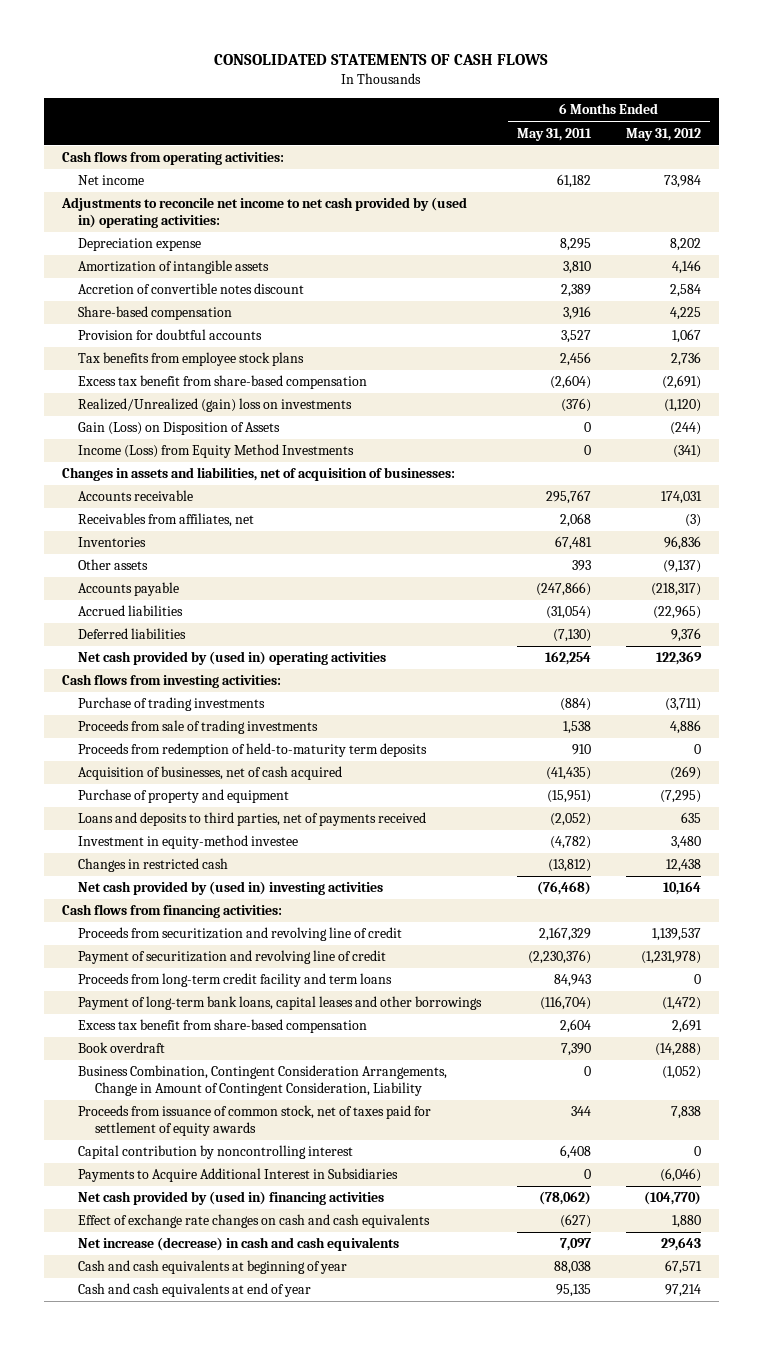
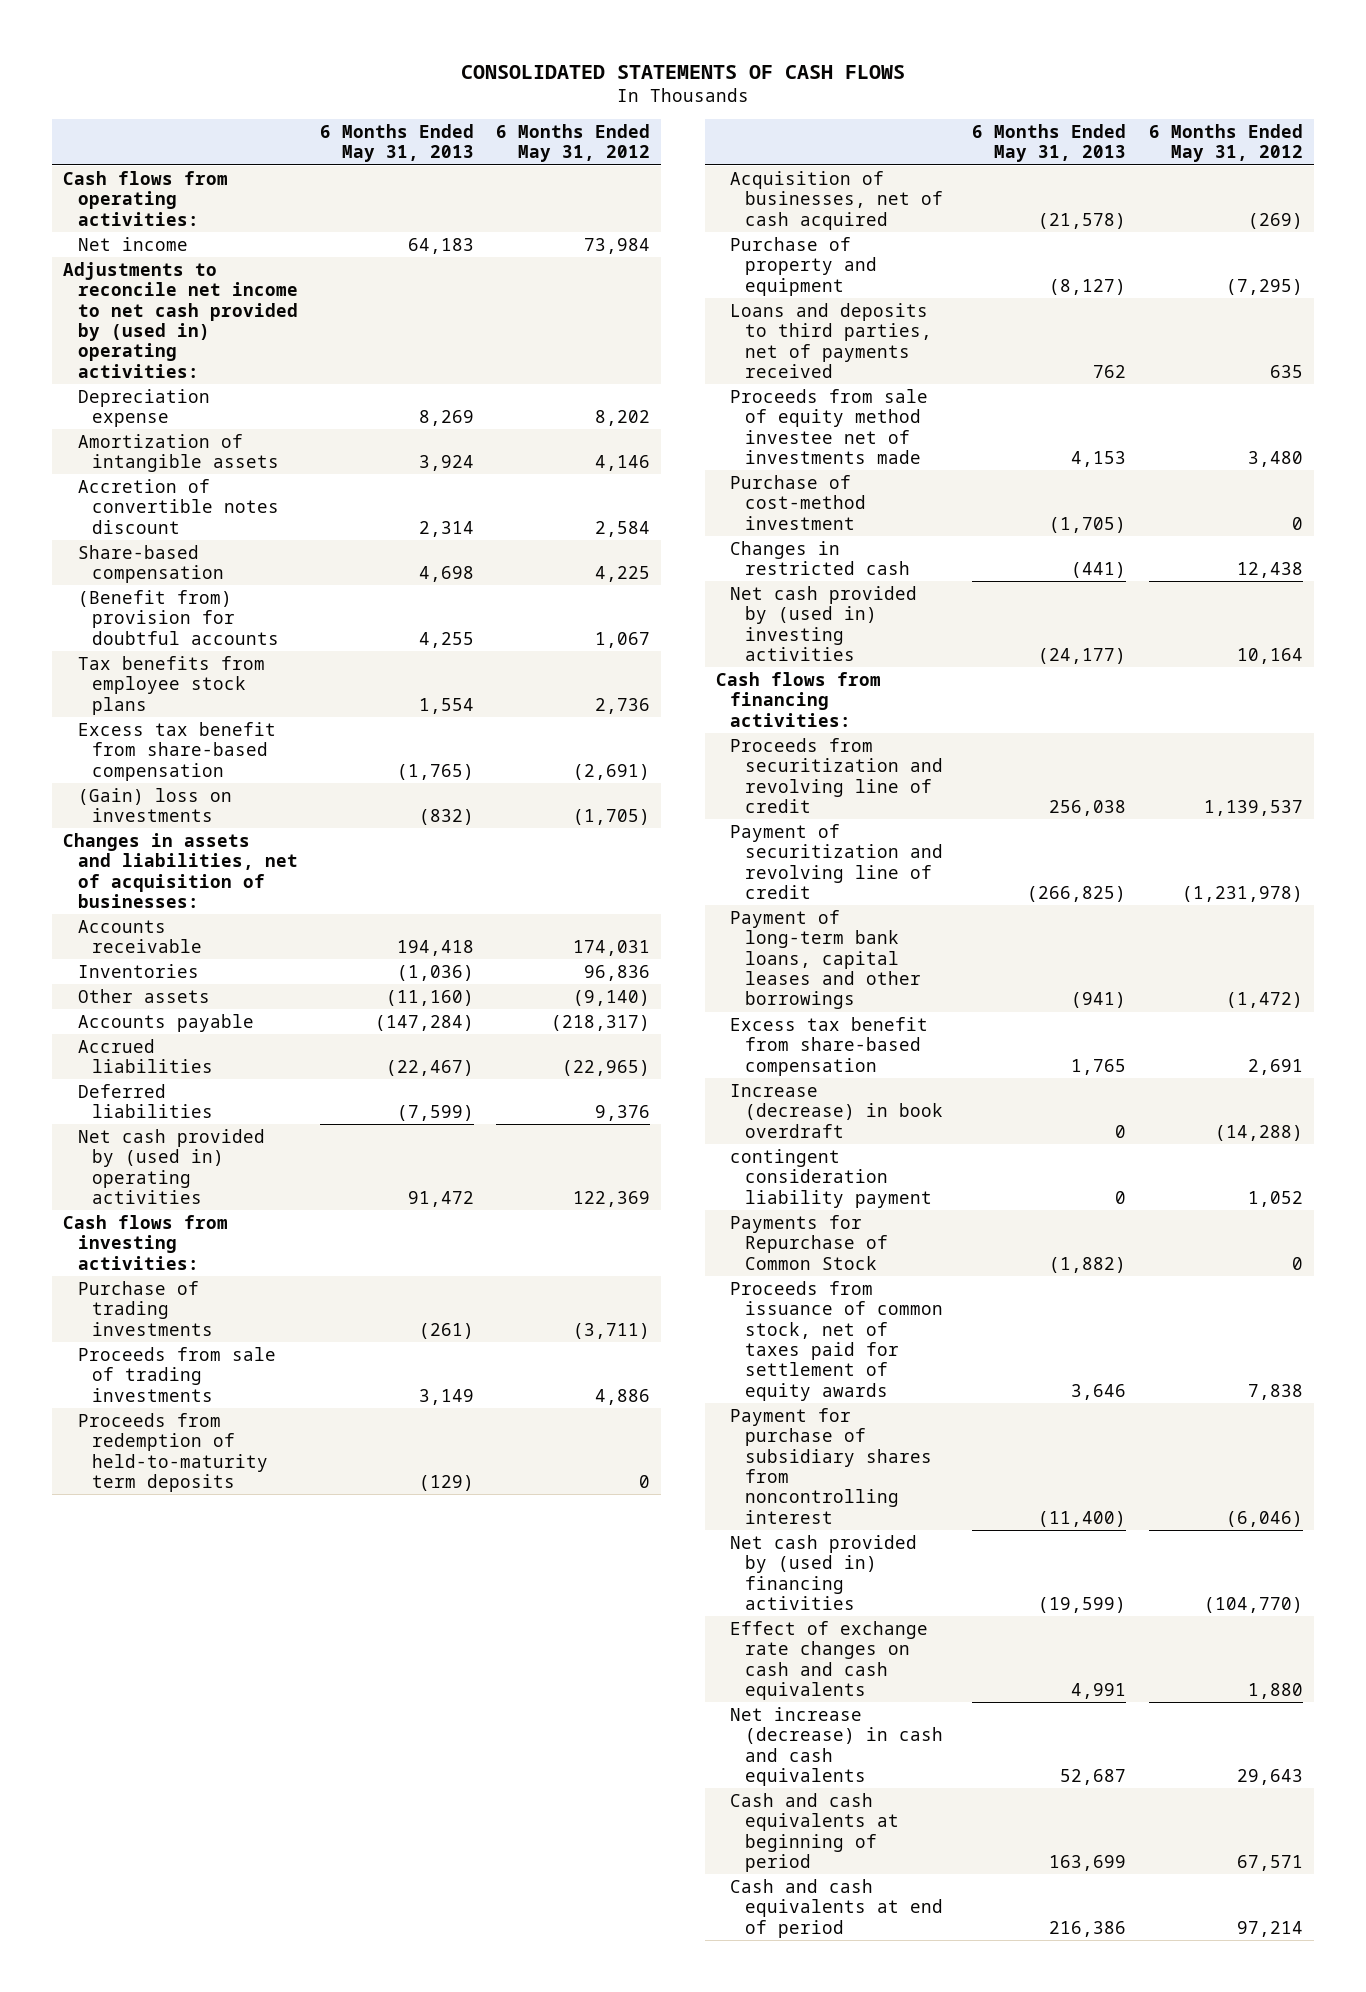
[516,127,592,141] May 31, 2011 -> none
none -> [319,124,474,163] 6 Months Ended May 31, 2013
[78,329,263,341] Provision for doubtful accounts -> [77,589,280,645] (Benefit from) provision for doubtful accounts
[78,422,281,436] Gain (Loss) on Disposition of Assets -> none
[78,444,355,459] Income (Loss) from Equity Method Investments -> none
[78,398,353,413] Realized/Unrealized (gain) loss on investments -> [77,787,232,823] (Gain) loss on investments
[664,399,702,413] (1,120) -> [573,809,651,826] (1,705)
[78,513,255,528] Receivables from affiliates, net -> none
[663,560,702,574] (9,137) -> [573,989,651,1006] (9,140)
[78,835,299,850] Investment in equity-method investee -> [730,388,929,464] Proceeds from sale of equity method investee net of investments made
none -> [730,474,866,530] Purchase of cost-method investment
[78,973,393,988] Proceeds from long-term credit facility and term loans -> none
[78,1065,448,1096] Business Combination, Contingent Consideration Arrangements, Change in Amount of Contingent Consideration, Liability -> none
[78,1042,166,1054] Book overdraft -> [730,1083,943,1138] Increase (decrease) in book overdraft
none -> [730,1148,932,1208] contingent consideration liability payment
none -> [730,1214,888,1270] Payments for Repurchase of Common Stock
[78,1145,354,1160] Capital contribution by noncontrolling interest -> none
[78,1168,399,1183] Payments to Acquire Additional Interest in Subsidiaries -> [730,1407,932,1524] Payment for purchase of subsidiary shares from noncontrolling interest
[78,1260,348,1275] Cash and cash equivalents at beginning of year -> [730,1792,899,1872] Cash and cash equivalents at beginning of period
[78,1283,312,1298] Cash and cash equivalents at end of year -> [730,1878,943,1938] Cash and cash equivalents at end of period

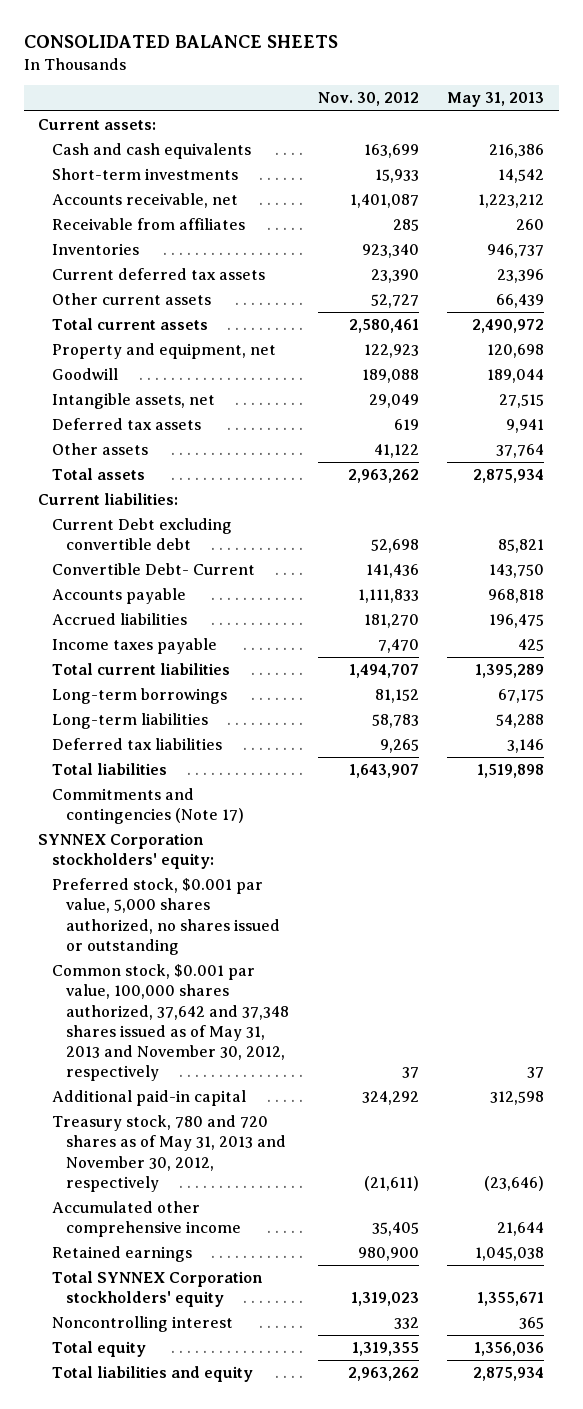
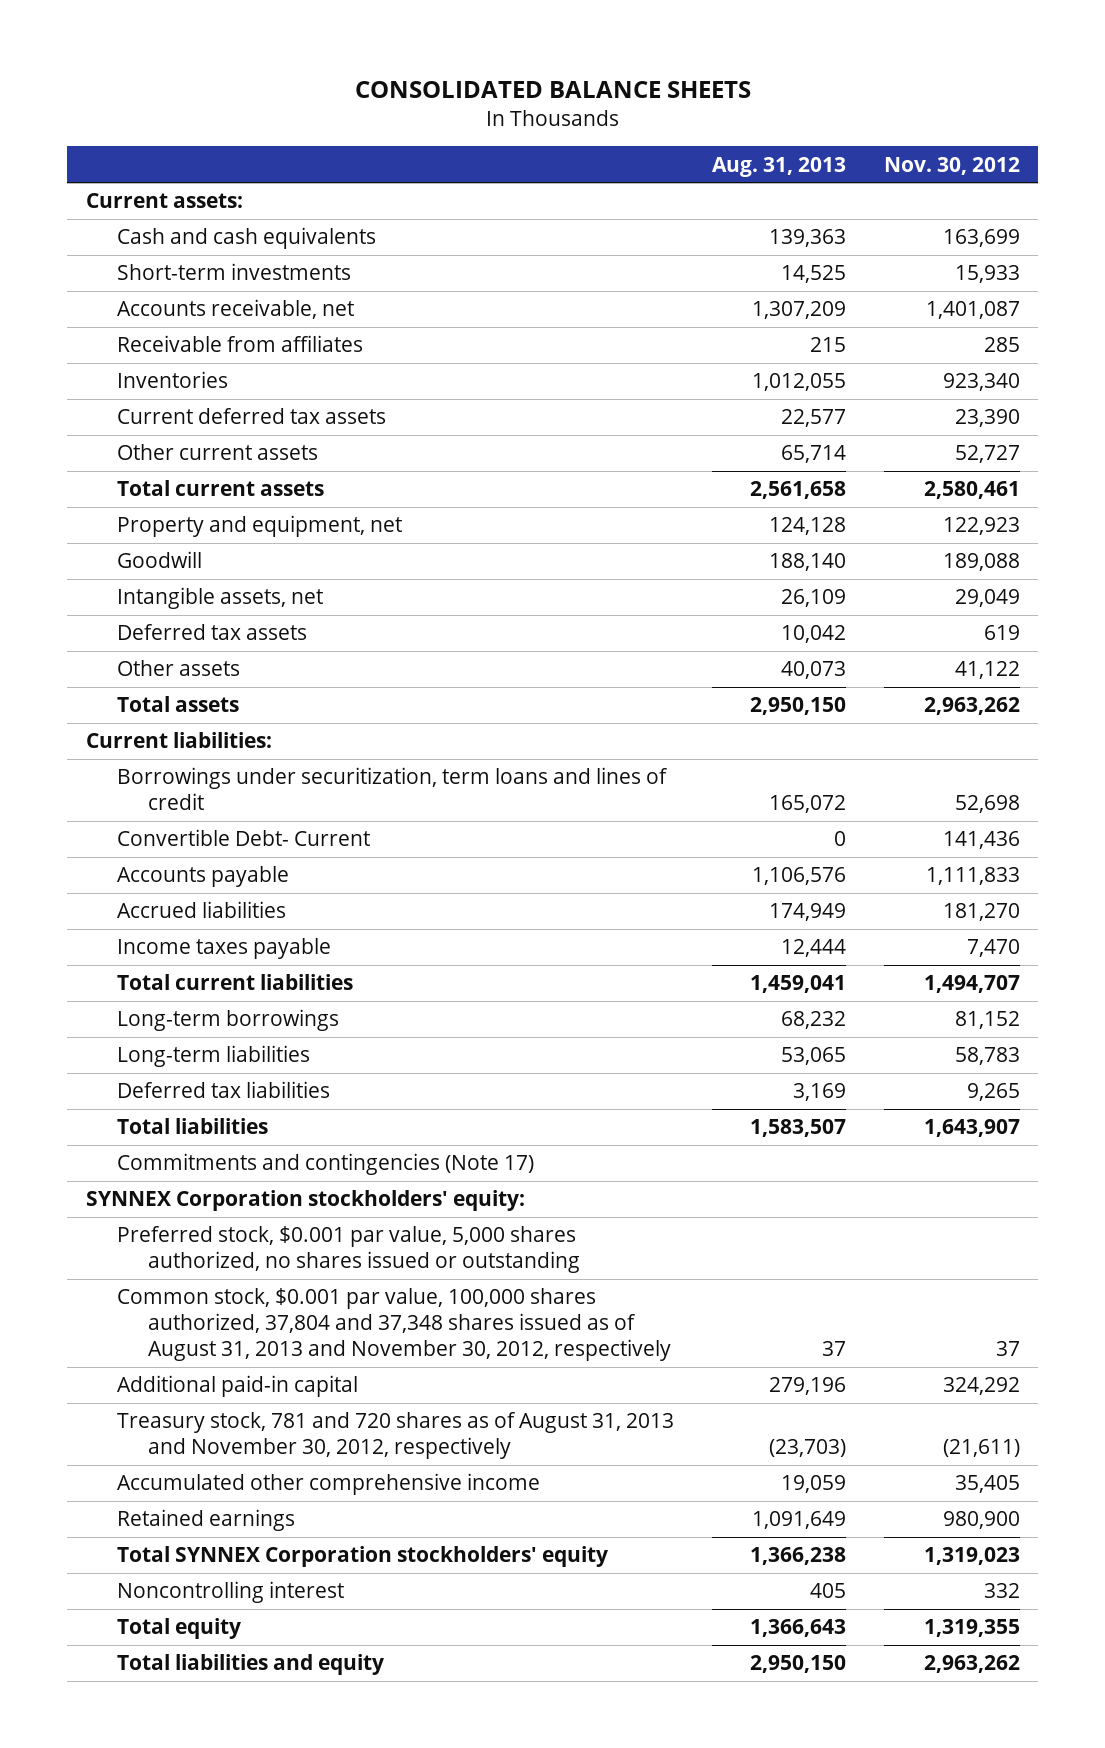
[447,92,545,108] May 31, 2013 -> none
none -> [711,156,846,177] Aug. 31, 2013
[51,518,232,551] Current Debt excluding convertible debt -> [116,767,668,811] Borrowings under securitization, term loans and lines of credit
[51,964,289,1082] Common stock, $0.001 par value, 100,000 shares authorized, 37,642 and 37,348 shares issued as of May 31, 2013 and November 30, 2012, respectively -> [116,1288,671,1362] Common stock, $0.001 par value, 100,000 shares authorized, 37,804 and 37,348 shares issued as of August 31, 2013 and November 30, 2012, respectively
[51,1115,286,1192] Treasury stock, 780 and 720 shares as of May 31, 2013 and November 30, 2012, respectively -> [116,1412,674,1460] Treasury stock, 781 and 720 shares as of August 31, 2013 and November 30, 2012, respectively

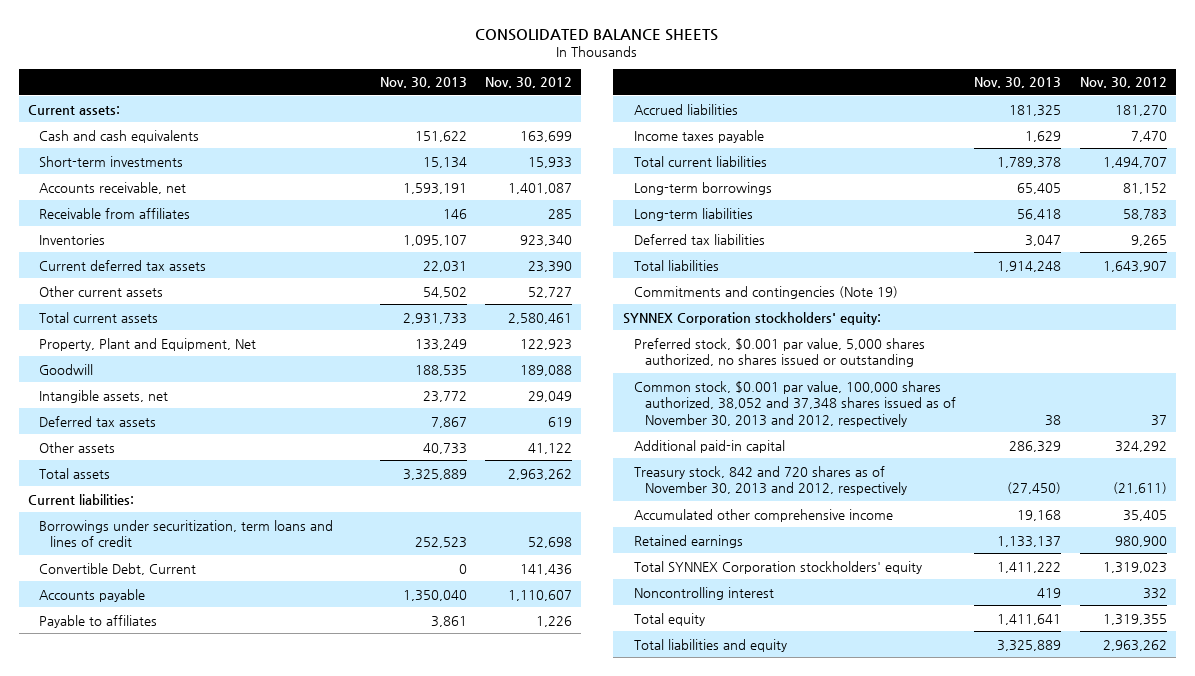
[711,156,846,177] Aug. 31, 2013 -> none
none -> [379,77,467,89] Nov. 30, 2013
[116,515,402,538] Property and equipment, net -> [38,337,256,351] Property, Plant and Equipment, Net
[116,829,370,847] Convertible Debt- Current -> [38,562,196,575] Convertible Debt, Current
[925,867,1020,886] 1,111,833 -> [508,589,573,601] 1,110,607
none -> [38,614,157,628] Payable to affiliates
[116,1153,534,1176] Commitments and contingencies (Note 17) -> [633,285,898,299] Commitments and contingencies (Note 19)
[116,1288,671,1362] Common stock, $0.001 par value, 100,000 shares authorized, 37,804 and 37,348 shares issued as of August 31, 2013 and November 30, 2012, respectively -> [633,380,956,427] Common stock, $0.001 par value, 100,000 shares authorized, 38,052 and 37,348 shares issued as of November 30, 2013 and 2012, respectively
[116,1412,674,1460] Treasury stock, 781 and 720 shares as of August 31, 2013 and November 30, 2012, respectively -> [633,465,907,496] Treasury stock, 842 and 720 shares as of November 30, 2013 and 2012, respectively

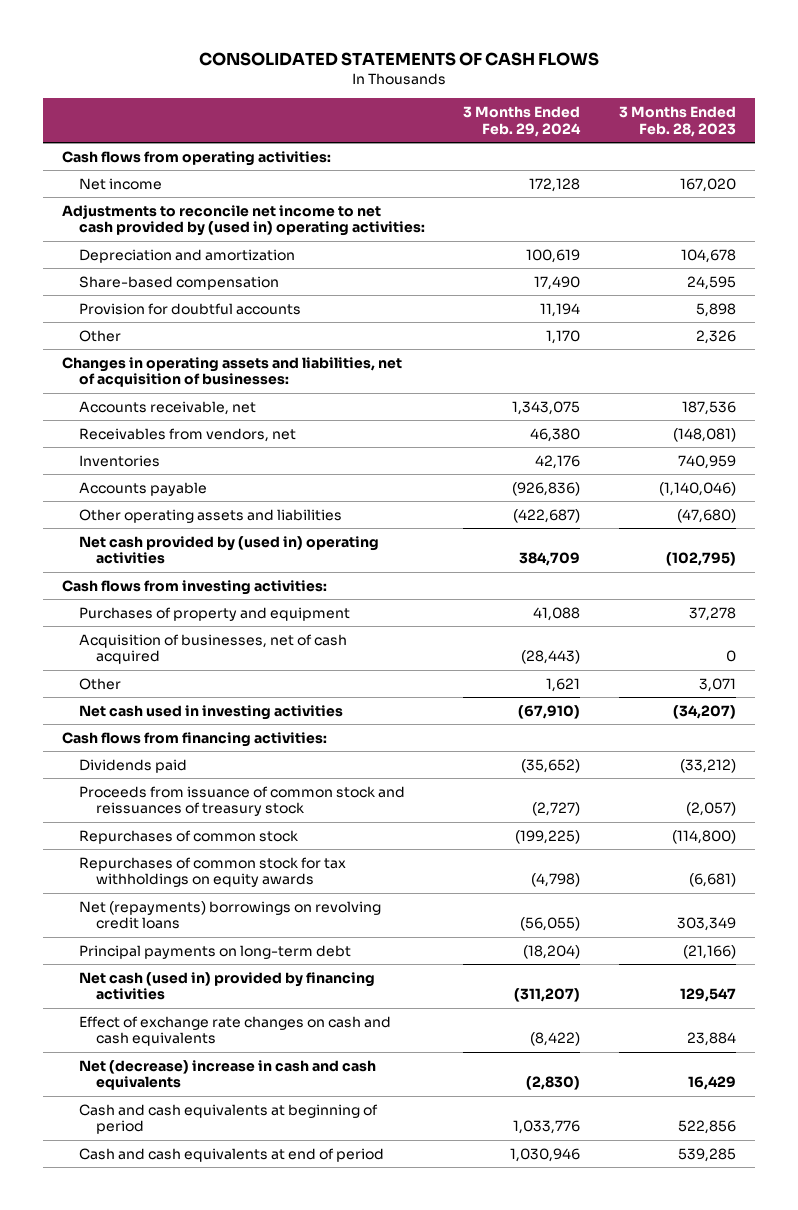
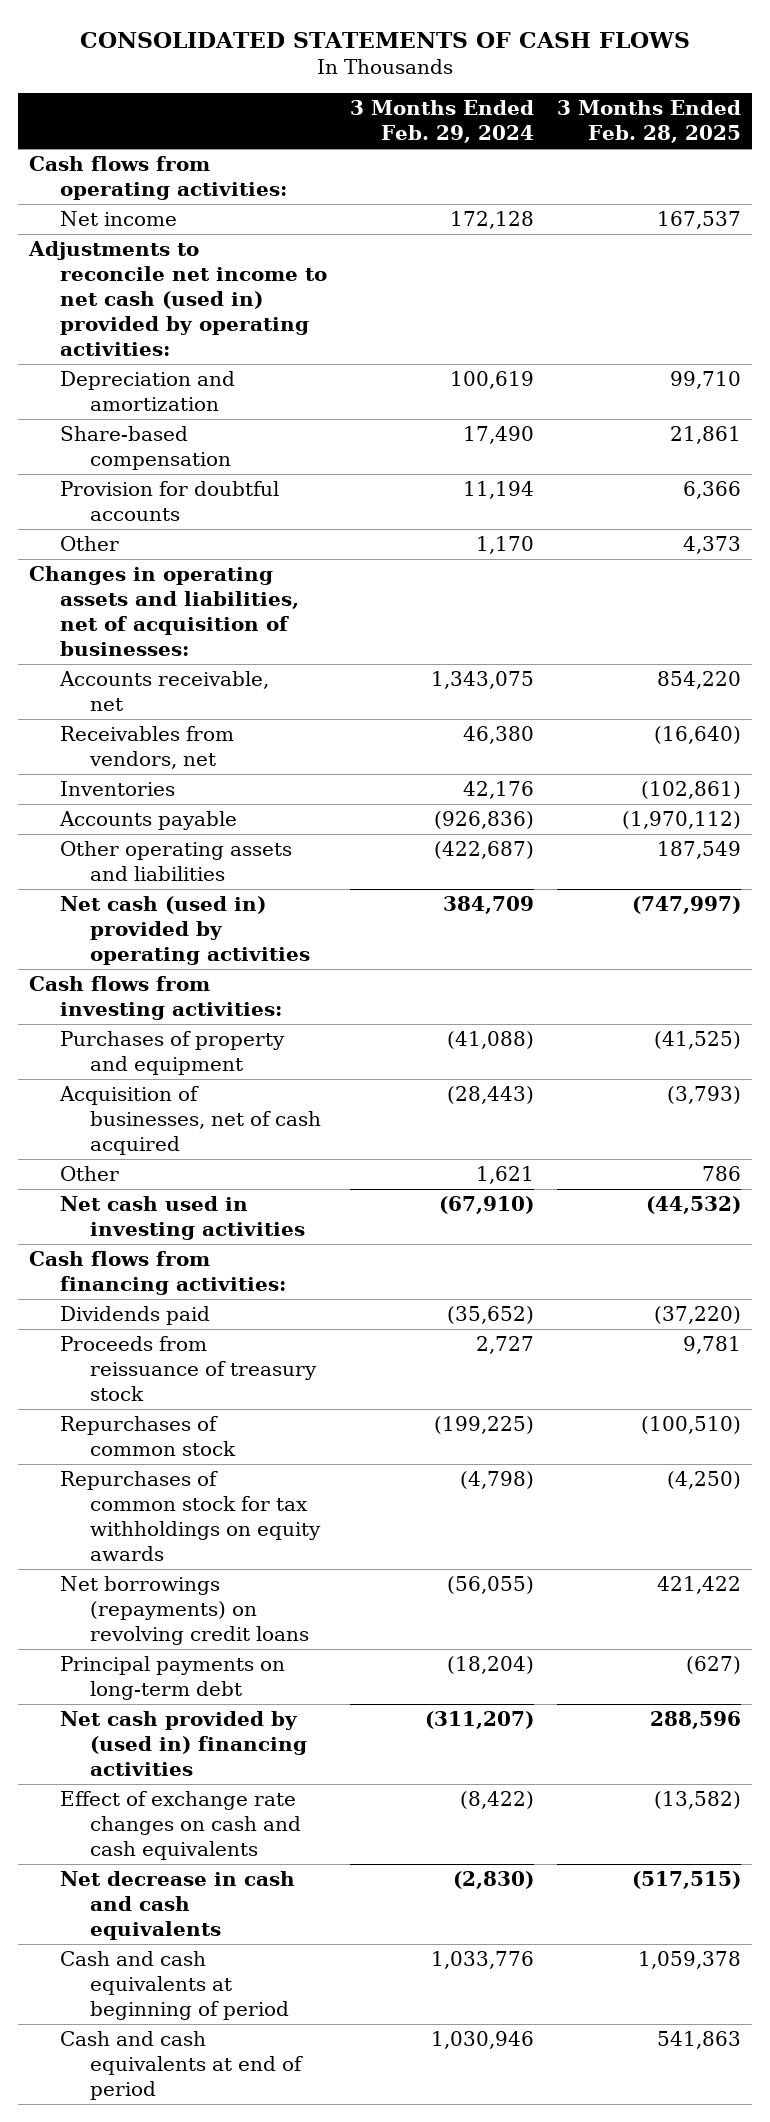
[618,106,736,137] 3 Months Ended Feb. 28, 2023 -> none
none -> [556,100,741,144] 3 Months Ended Feb. 28, 2025
[62,204,425,237] Adjustments to reconcile net income to net cash provided by (used in) operating activities: -> [28,241,327,356] Adjustments to reconcile net income to net cash (used in) provided by operating activities:
[78,535,379,565] Net cash provided by (used in) operating activities -> [59,896,310,966] Net cash (used in) provided by operating activities
[533,606,581,621] 41,088 -> [446,1031,534,1050] (41,088)
[78,785,405,817] Proceeds from issuance of common stock and reissuances of treasury stock -> [59,1336,317,1402] Proceeds from reissuance of treasury stock
[532,802,581,817] (2,727) -> [475,1336,534,1355] 2,727
[78,900,381,930] Net (repayments) borrowings on revolving credit loans -> [59,1576,309,1646] Net borrowings (repayments) on revolving credit loans
[78,971,375,1001] Net cash (used in) provided by financing activities -> [59,1711,307,1777] Net cash provided by (used in) financing activities
[78,1059,376,1091] Net (decrease) increase in cash and cash equivalents -> [59,1871,295,1941] Net decrease in cash and cash equivalents

